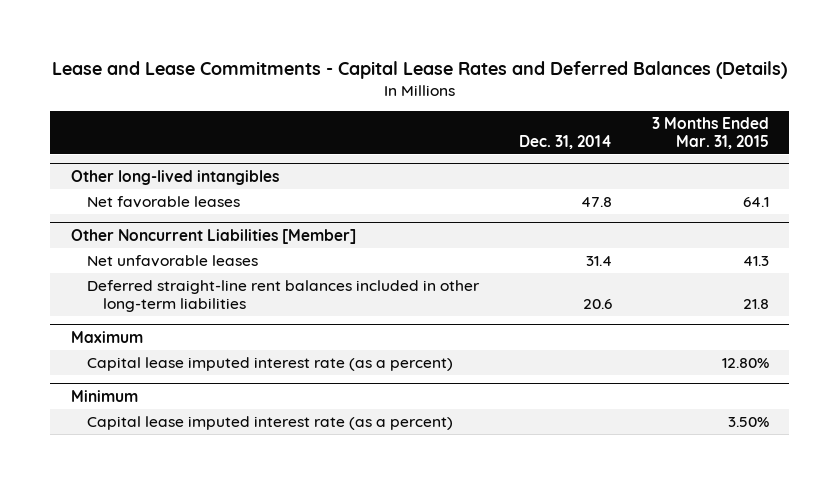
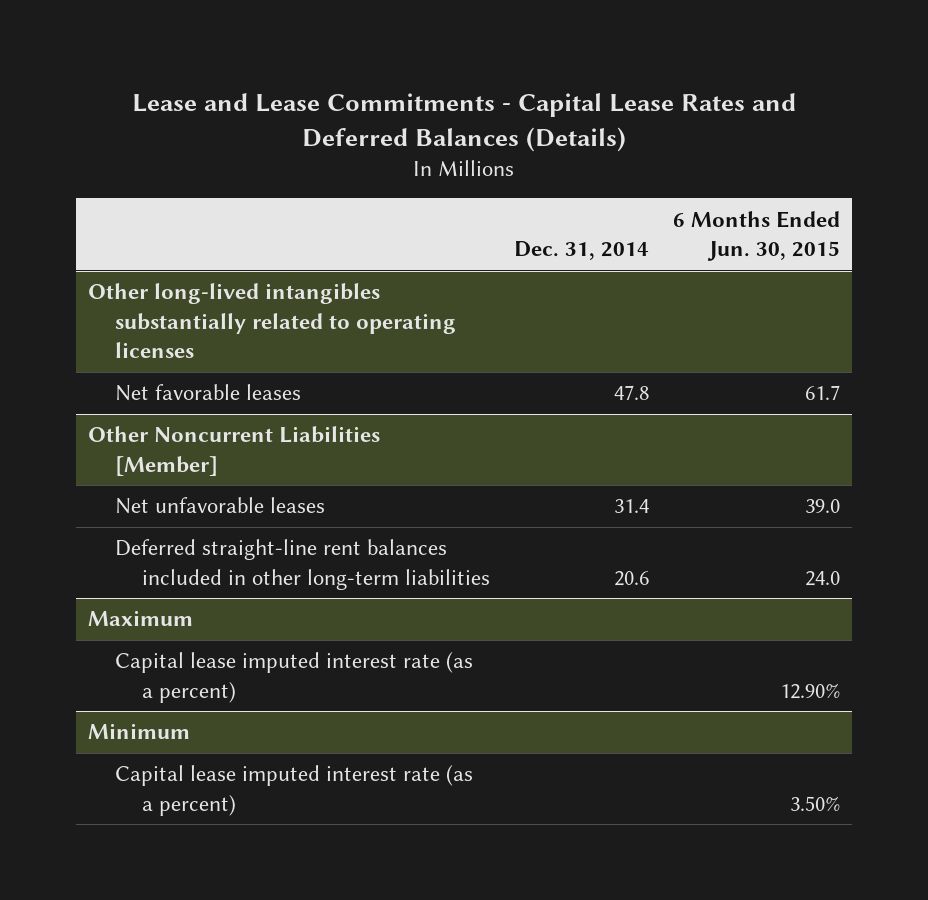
[652,117,770,149] 3 Months Ended Mar. 31, 2015 -> none
none -> [673,210,841,261] 6 Months Ended Jun. 30, 2015
[70,169,279,185] Other long-lived intangibles -> [87,283,457,358] Other long-lived intangibles substantially related to operating licenses

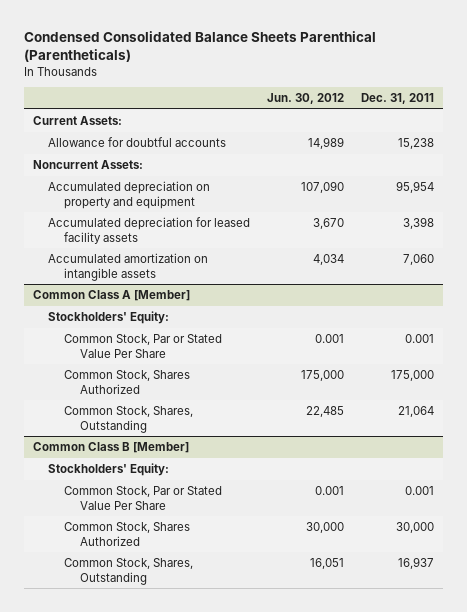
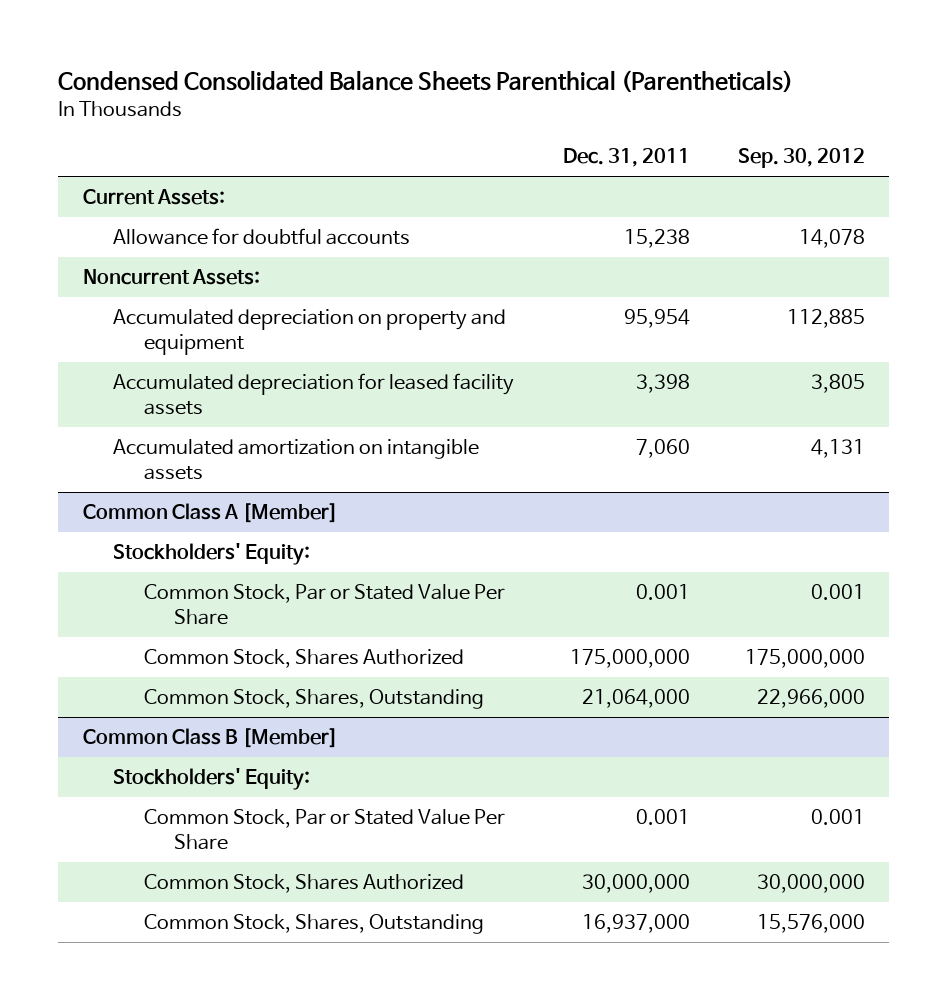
[267,93,345,105] Jun. 30, 2012 -> none
none -> [738,148,866,169] Sep. 30, 2012
[391,370,435,382] 175,000 -> [569,649,690,669] 175,000,000
[398,406,435,418] 21,064 -> [581,689,690,709] 21,064,000
[396,522,435,534] 30,000 -> [581,874,690,894] 30,000,000
[398,557,435,570] 16,937 -> [581,914,690,934] 16,937,000

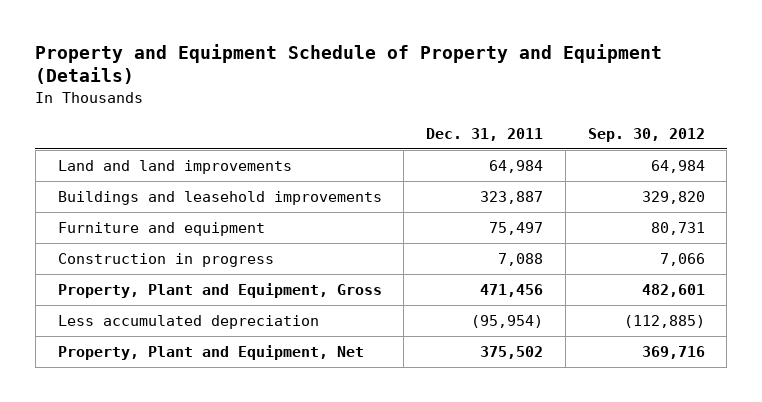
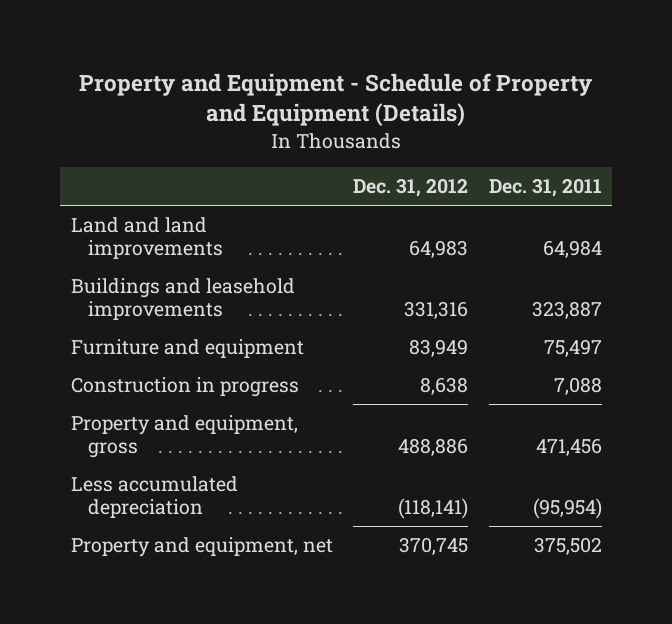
[35,43,663,85] Property and Equipment Schedule of Property and Equipment (Details) -> [79,72,593,127] Property and Equipment - Schedule of Property and Equipment (Details)
[587,127,705,142] Sep. 30, 2012 -> none
none -> [353,178,469,198] Dec. 31, 2012
[57,283,382,299] Property, Plant and Equipment, Gross -> [70,414,298,458] Property and equipment, gross
[57,345,364,361] Property, Plant and Equipment, Net -> [70,536,333,557] Property and equipment, net

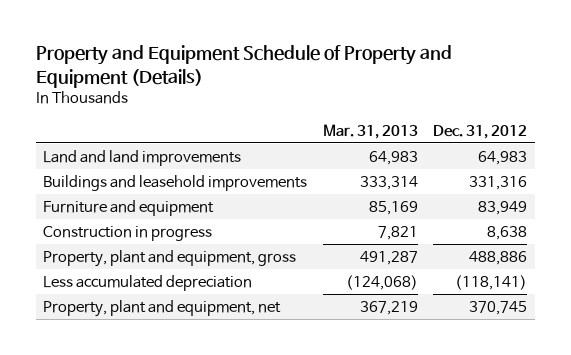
[79,72,593,127] Property and Equipment - Schedule of Property and Equipment (Details) -> [35,45,452,88] Property and Equipment Schedule of Property and Equipment (Details)
[488,178,602,198] Dec. 31, 2011 -> none
none -> [322,123,418,139] Mar. 31, 2013
[70,414,298,458] Property and equipment, gross -> [43,249,297,267] Property, plant and equipment, gross
[70,536,333,557] Property and equipment, net -> [43,299,282,317] Property, plant and equipment, net

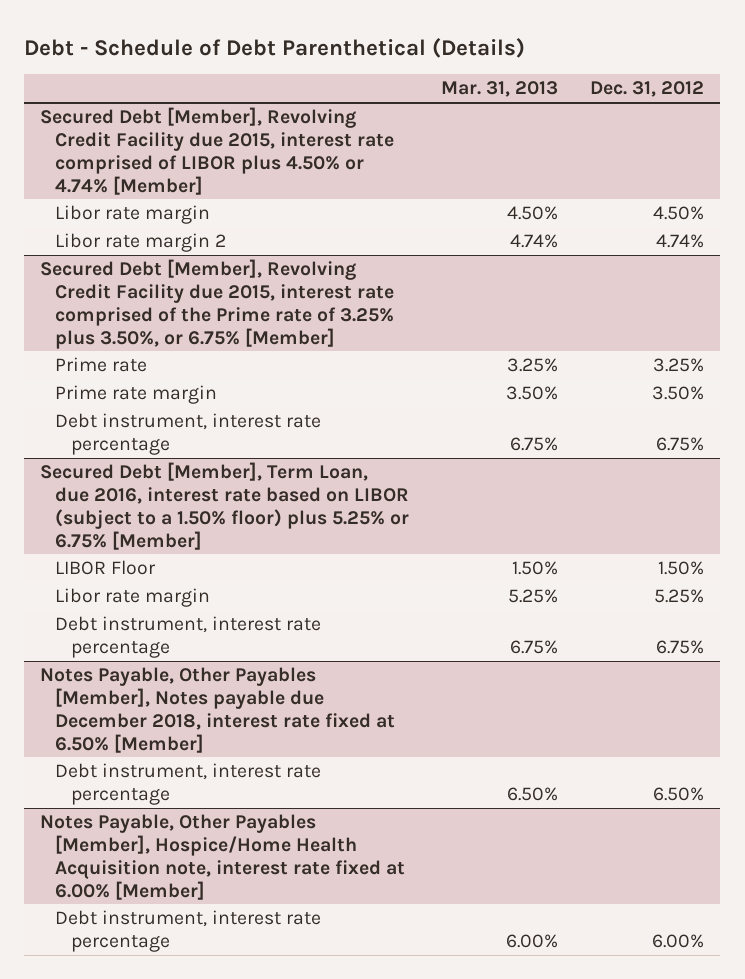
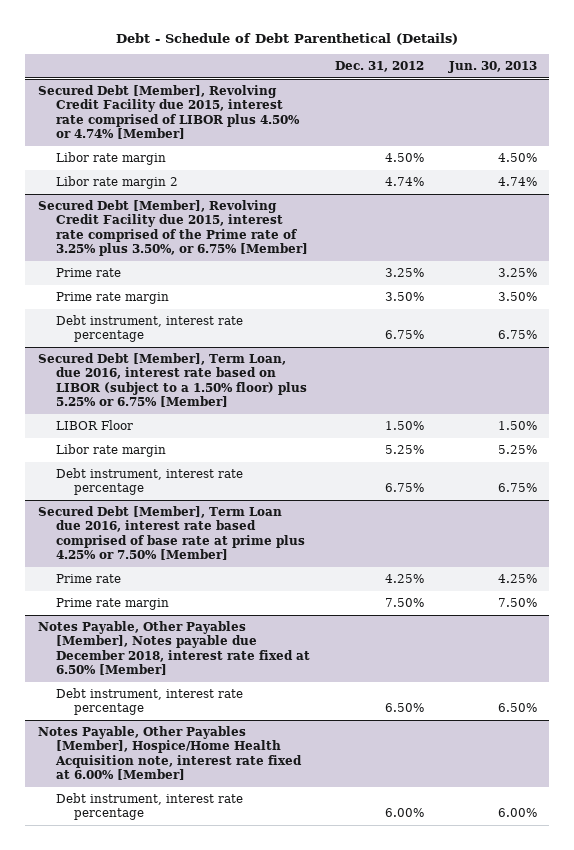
[441,81,559,98] Mar. 31, 2013 -> none
none -> [447,60,537,73] Jun. 30, 2013
none -> [37,505,305,561] Secured Debt [Member], Term Loan due 2016, interest rate based comprised of base rate at prime plus 4.25% or 7.50% [Member]
none -> [55,573,121,583] Prime rate
none -> [55,597,169,610] Prime rate margin

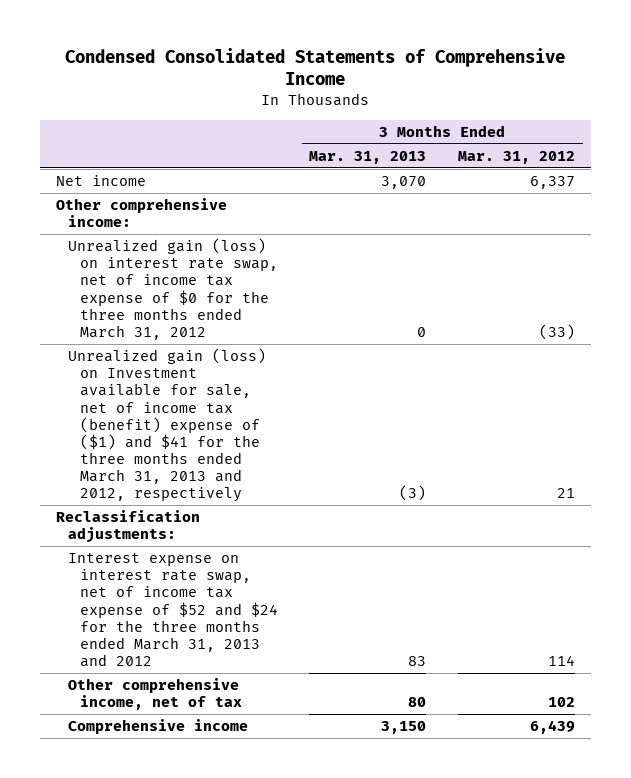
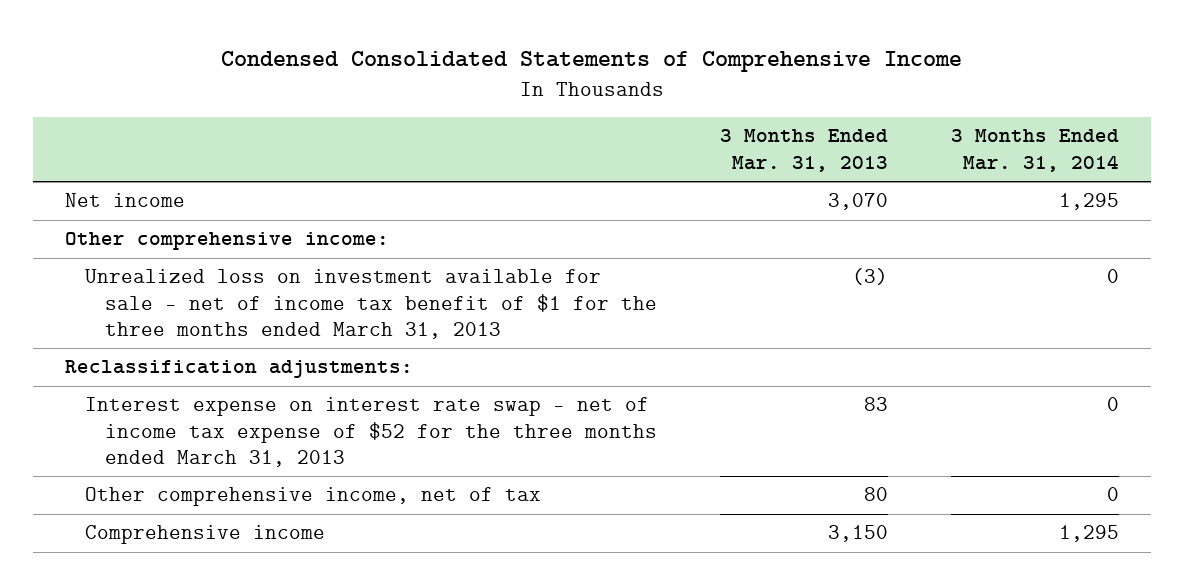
[458,150,576,164] Mar. 31, 2012 -> none
none -> [951,129,1120,172] 3 Months Ended Mar. 31, 2014
[67,238,278,340] Unrealized gain (loss) on interest rate swap, net of income tax expense of $0 for the three months ended March 31, 2012 -> none
[67,348,266,503] Unrealized gain (loss) on Investment available for sale, net of income tax (benefit) expense of ($1) and $41 for the three months ended March 31, 2013 and 2012, respectively -> [85,269,658,340] Unrealized loss on investment available for sale - net of income tax benefit of $1 for the three months ended March 31, 2013
[67,553,278,668] Interest expense on interest rate swap, net of income tax expense of $52 and $24 for the three months ended March 31, 2013 and 2012 -> [85,397,658,468] Interest expense on interest rate swap - net of income tax expense of $52 for the three months ended March 31, 2013

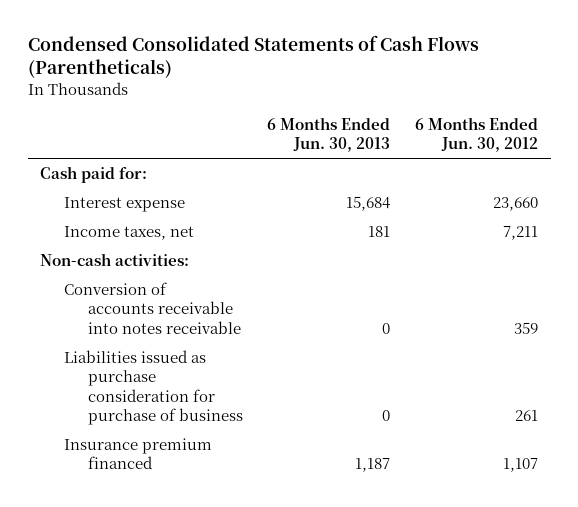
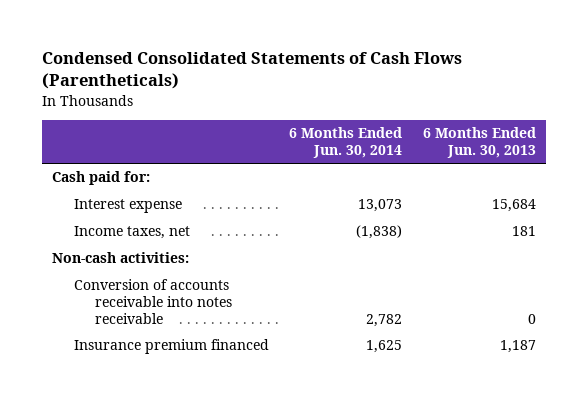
[415,117,539,153] 6 Months Ended Jun. 30, 2012 -> none
none -> [289,127,403,158] 6 Months Ended Jun. 30, 2014
[63,350,243,425] Liabilities issued as purchase consideration for purchase of business -> none

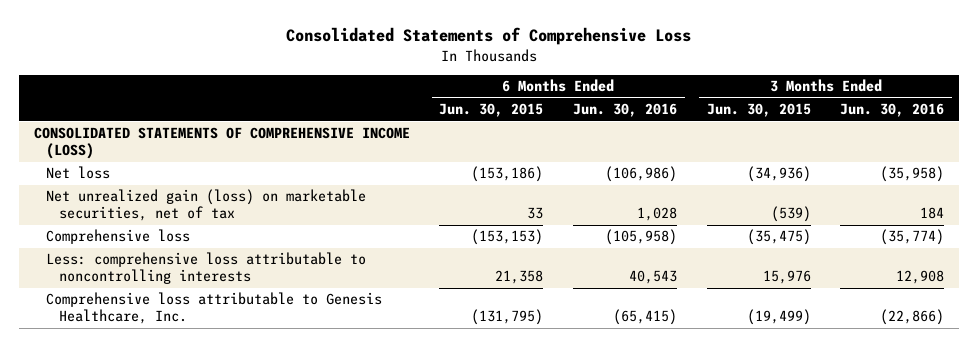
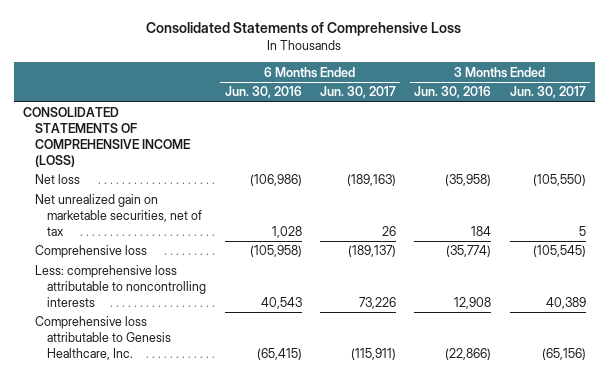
[439,103,544,118] Jun. 30, 2015 -> none
[706,103,811,118] Jun. 30, 2015 -> none
none -> [319,86,396,99] Jun. 30, 2017
none -> [509,86,586,99] Jun. 30, 2017
[46,189,367,222] Net unrealized gain (loss) on marketable securities, net of tax -> [35,194,203,236] Net unrealized gain on marketable securities, net of tax

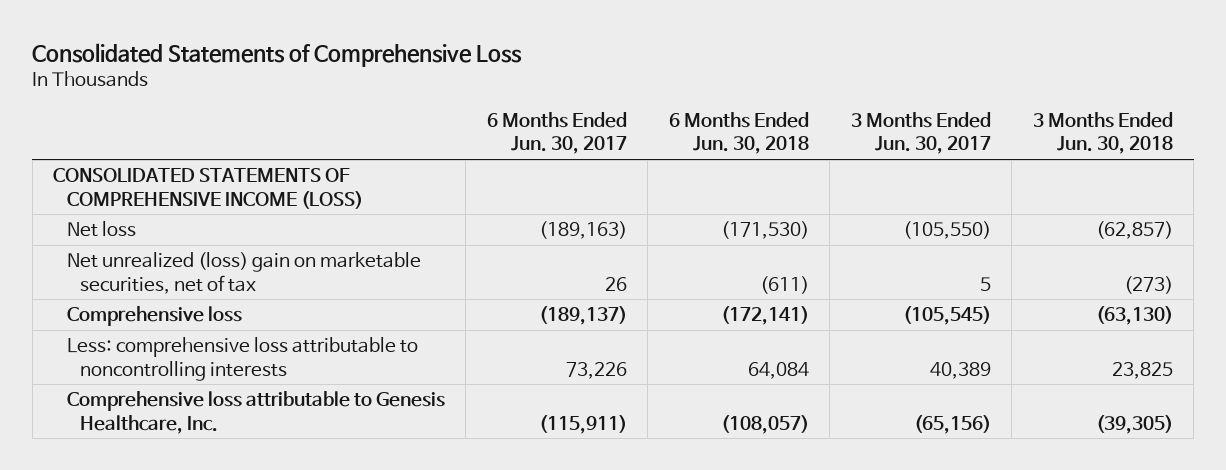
[224,86,302,99] Jun. 30, 2016 -> none
[414,86,492,99] Jun. 30, 2016 -> none
none -> [668,111,809,155] 6 Months Ended Jun. 30, 2018
none -> [1032,111,1173,155] 3 Months Ended Jun. 30, 2018
[35,194,203,236] Net unrealized gain on marketable securities, net of tax -> [66,252,421,294] Net unrealized (loss) gain on marketable securities, net of tax

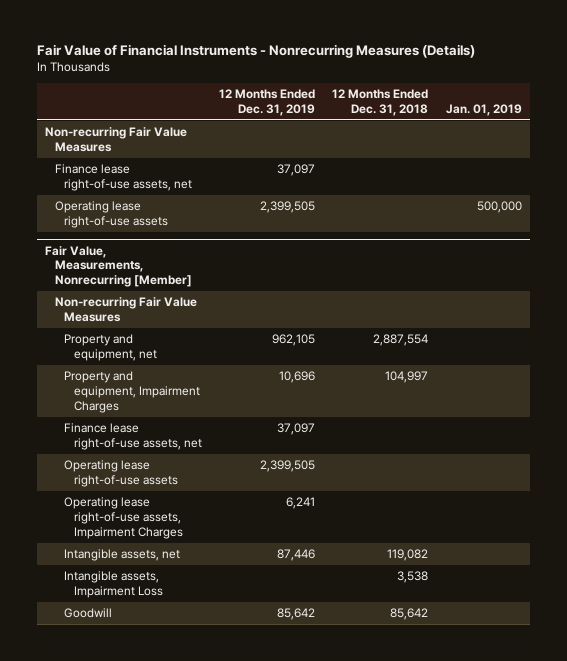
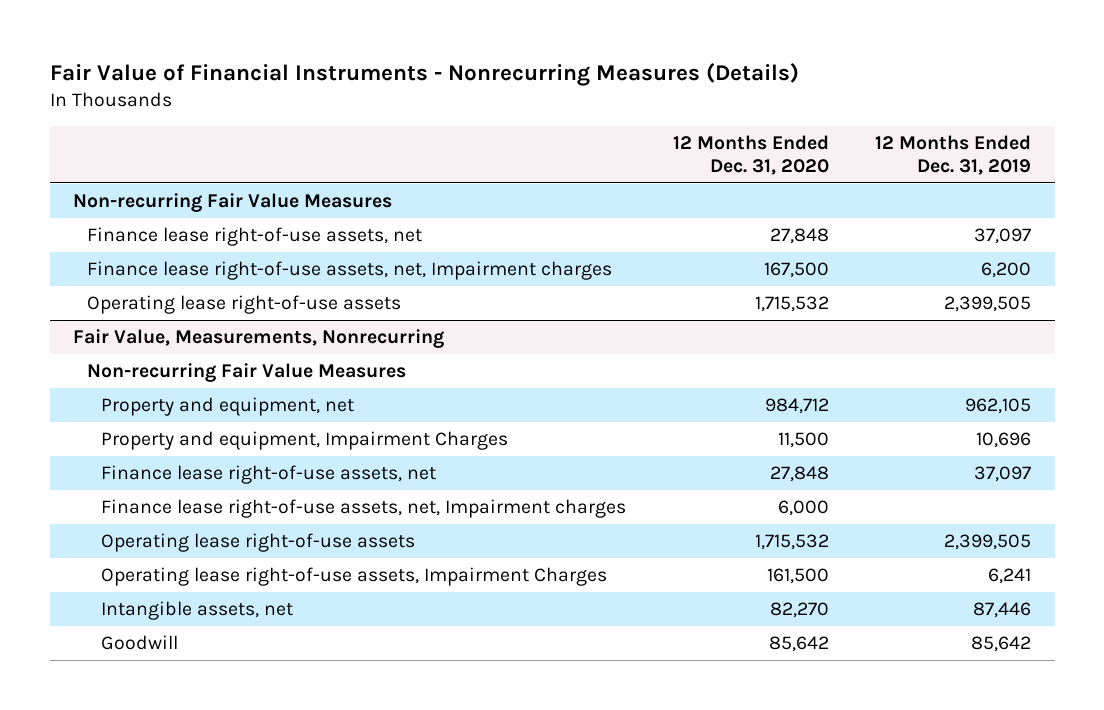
[332,89,429,116] 12 Months Ended Dec. 31, 2018 -> none
[445,103,522,116] Jan. 01, 2019 -> none
none -> [672,135,829,175] 12 Months Ended Dec. 31, 2020
none -> [87,261,613,281] Finance lease right-of-use assets, net, Impairment charges
[45,245,192,287] Fair Value, Measurements, Nonrecurring [Member] -> [73,329,445,349] Fair Value, Measurements, Nonrecurring
none -> [101,499,627,519] Finance lease right-of-use assets, net, Impairment charges
[64,571,163,599] Intangible assets, Impairment Loss -> none

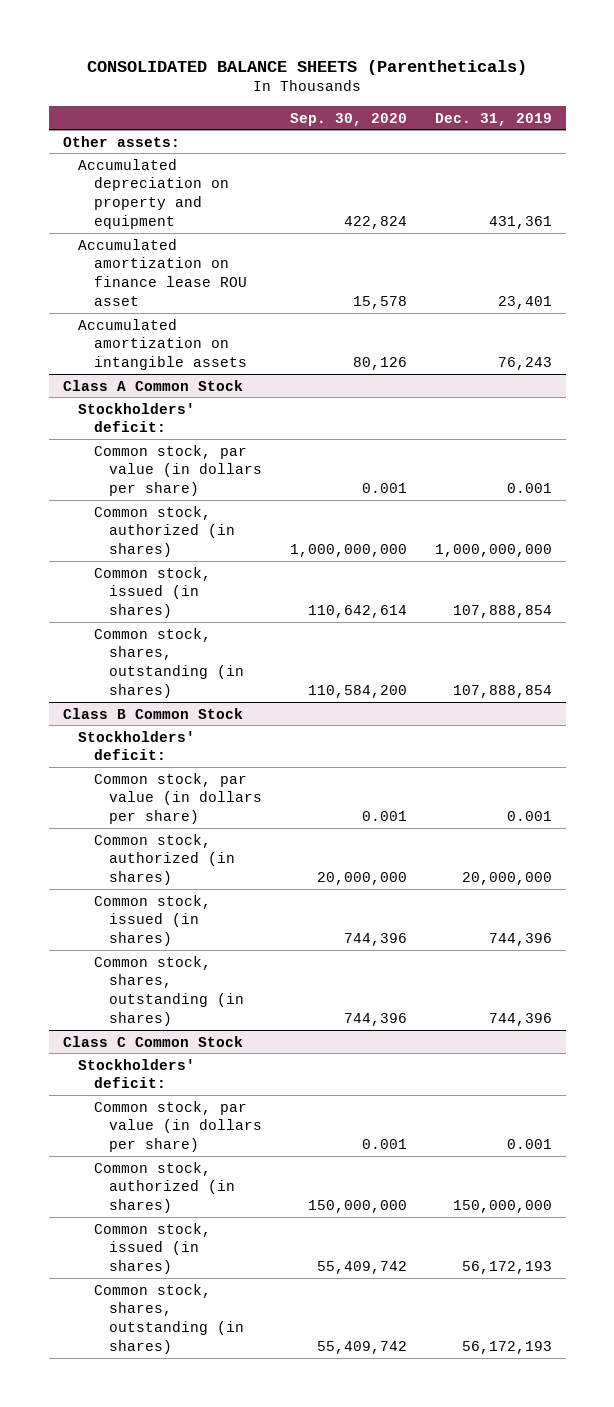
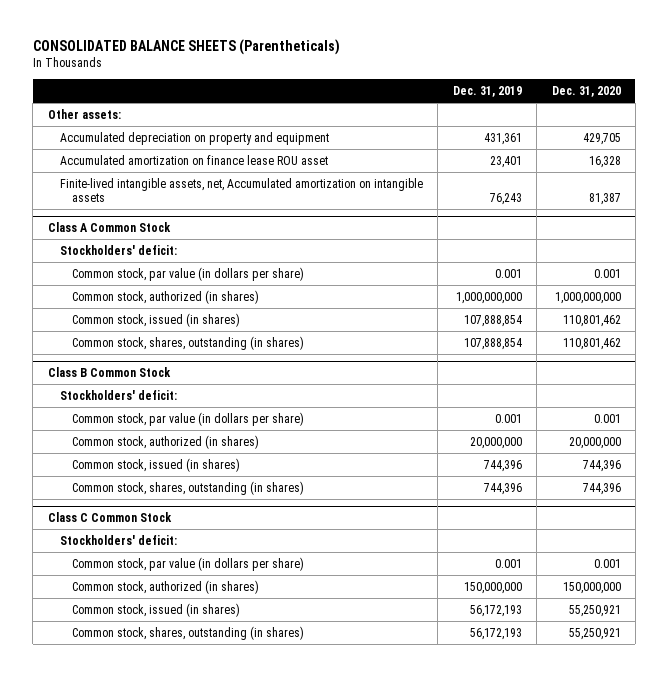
[290,112,408,126] Sep. 30, 2020 -> none
none -> [551,86,621,98] Dec. 31, 2020
[78,318,247,371] Accumulated amortization on intangible assets -> [59,177,423,203] Finite-lived intangible assets, net, Accumulated amortization on intangible assets

